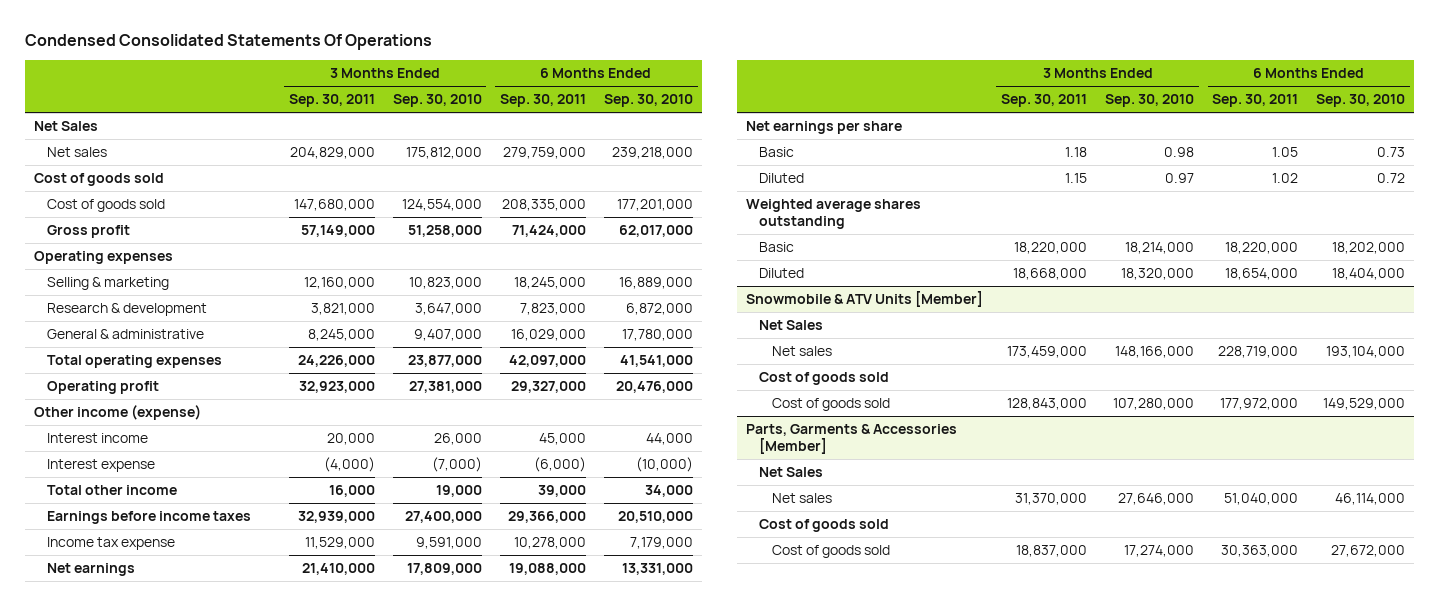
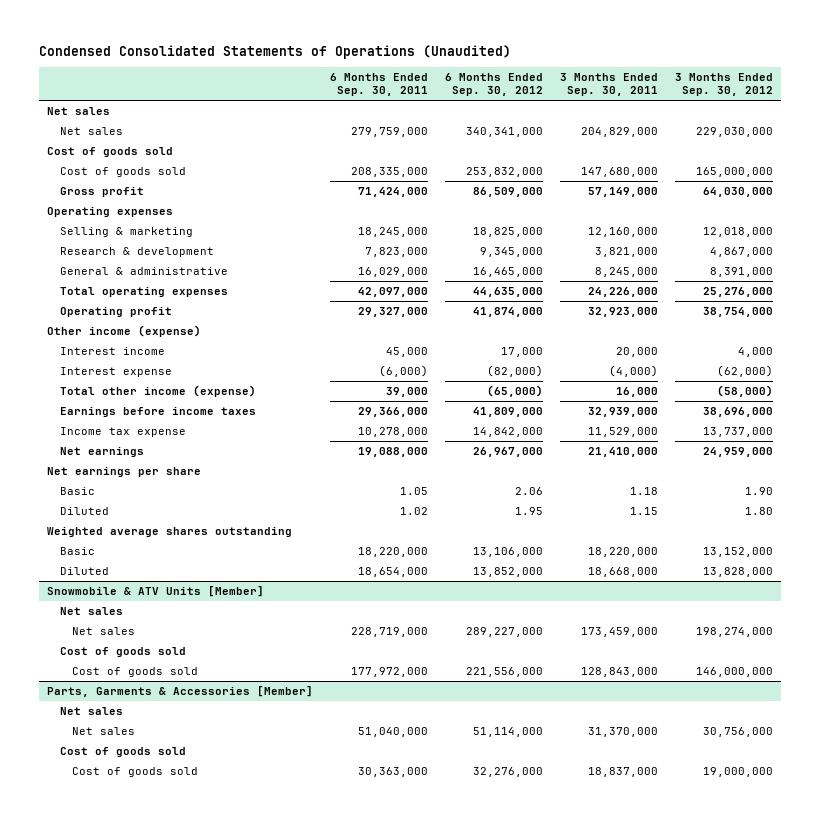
[24,34,432,51] Condensed Consolidated Statements Of Operations -> [38,44,511,59] Condensed Consolidated Statements of Operations (Unaudited)
[392,94,482,108] Sep. 30, 2010 -> none
[604,94,694,108] Sep. 30, 2010 -> none
none -> [444,73,543,97] 6 Months Ended Sep. 30, 2012
none -> [674,73,773,97] 3 Months Ended Sep. 30, 2012
[33,121,98,132] Net Sales -> [47,106,111,115] Net sales
[46,485,177,496] Total other income -> [59,384,256,397] Total other income (expense)
[758,320,823,331] Net Sales -> [59,606,123,615] Net sales
[758,467,823,478] Net Sales -> [59,706,123,715] Net sales

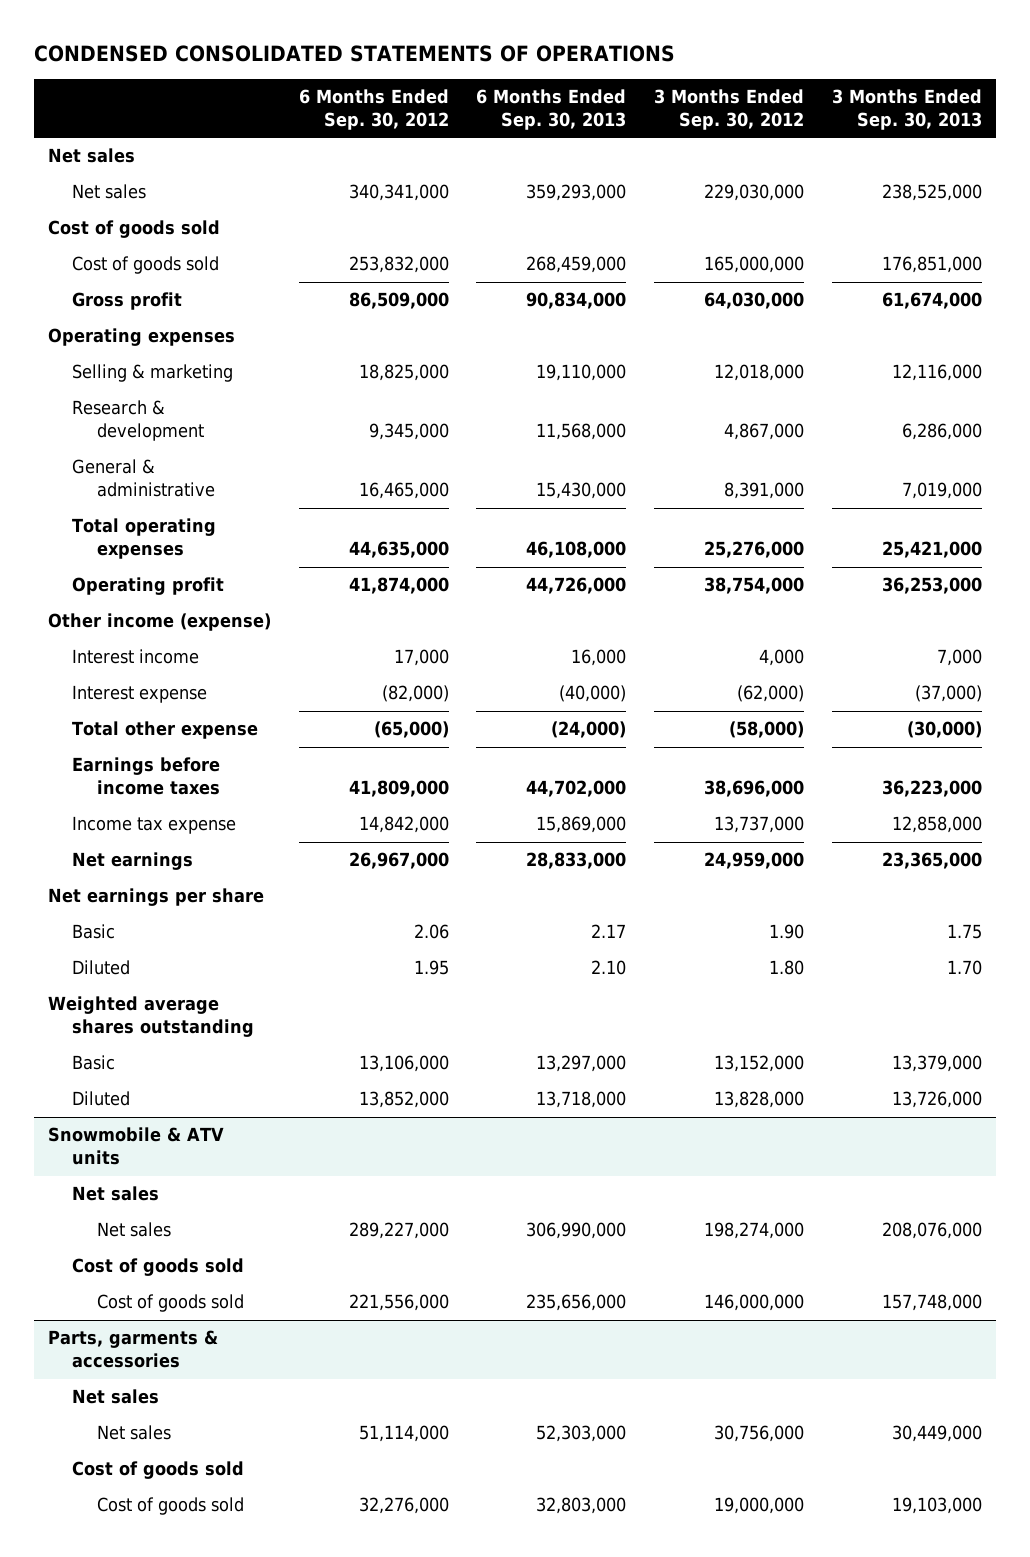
[38,44,511,59] Condensed Consolidated Statements of Operations (Unaudited) -> [33,44,675,62] CONDENSED CONSOLIDATED STATEMENTS OF OPERATIONS
[330,73,429,97] 6 Months Ended Sep. 30, 2011 -> none
[559,73,658,97] 3 Months Ended Sep. 30, 2011 -> none
none -> [476,89,627,130] 6 Months Ended Sep. 30, 2013
none -> [832,89,983,130] 3 Months Ended Sep. 30, 2013
[59,384,256,397] Total other income (expense) -> [72,721,259,740] Total other expense
[47,585,265,597] Snowmobile & ATV Units [Member] -> [47,1127,224,1166] Snowmobile & ATV units
[47,685,314,697] Parts, Garments & Accessories [Member] -> [47,1330,218,1369] Parts, garments & accessories

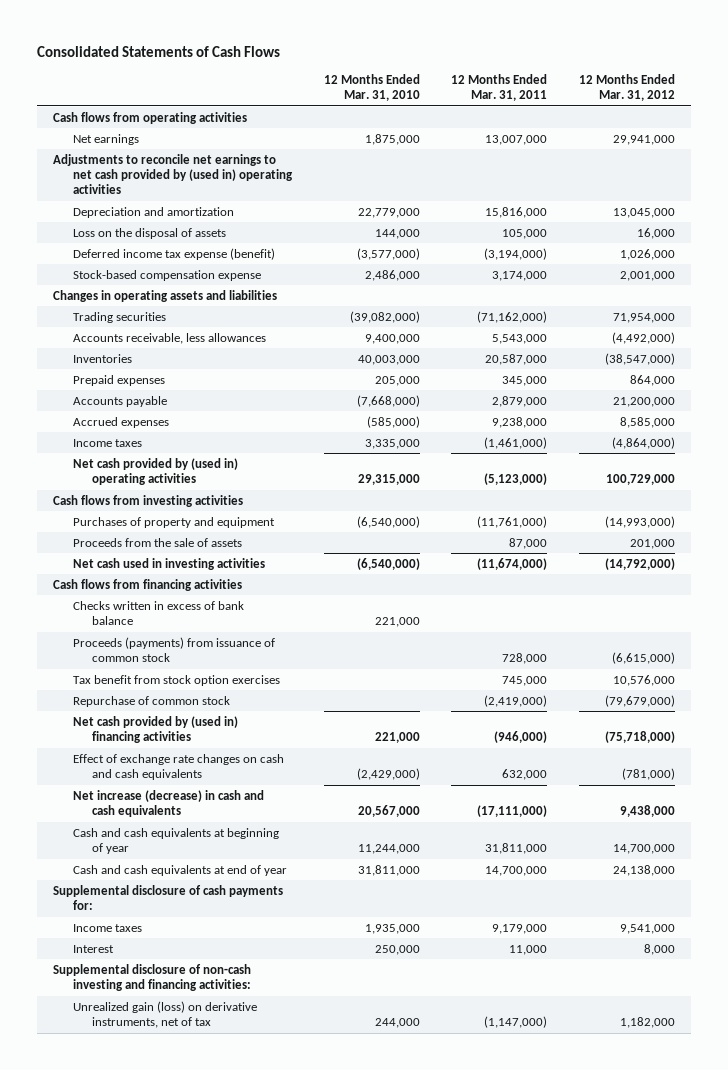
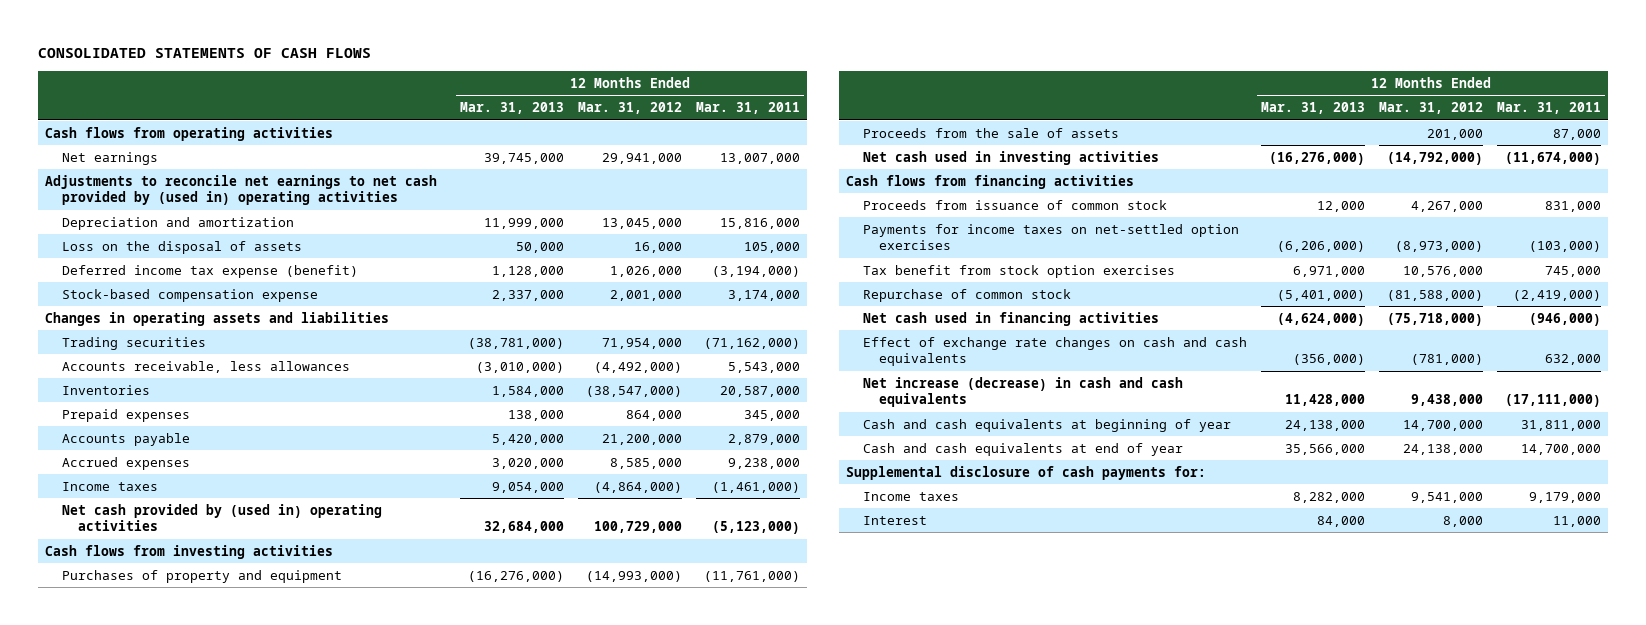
[37,45,281,57] Consolidated Statements of Cash Flows -> [38,47,372,58] CONSOLIDATED STATEMENTS OF CASH FLOWS
[323,74,420,102] 12 Months Ended Mar. 31, 2010 -> none
none -> [459,102,564,115] Mar. 31, 2013
[72,600,244,625] Checks written in excess of bank balance -> none
[72,636,275,662] Proceeds (payments) from issuance of common stock -> [862,199,1167,210] Proceeds from issuance of common stock
[502,652,548,664] 728,000 -> [1544,200,1601,212] 831,000
[611,651,675,664] (6,615,000) -> [1410,200,1483,212] 4,267,000
none -> [862,223,1239,251] Payments for income taxes on net-settled option exercises
[604,694,675,707] (79,679,000) -> [1386,289,1483,301] (81,588,000)
[72,715,238,743] Net cash provided by (used in) financing activities -> [862,311,1159,326] Net cash used in financing activities
[53,963,252,991] Supplemental disclosure of non-cash investing and financing activities: -> none
[72,1000,257,1028] Unrealized gain (loss) on derivative instruments, net of tax -> none

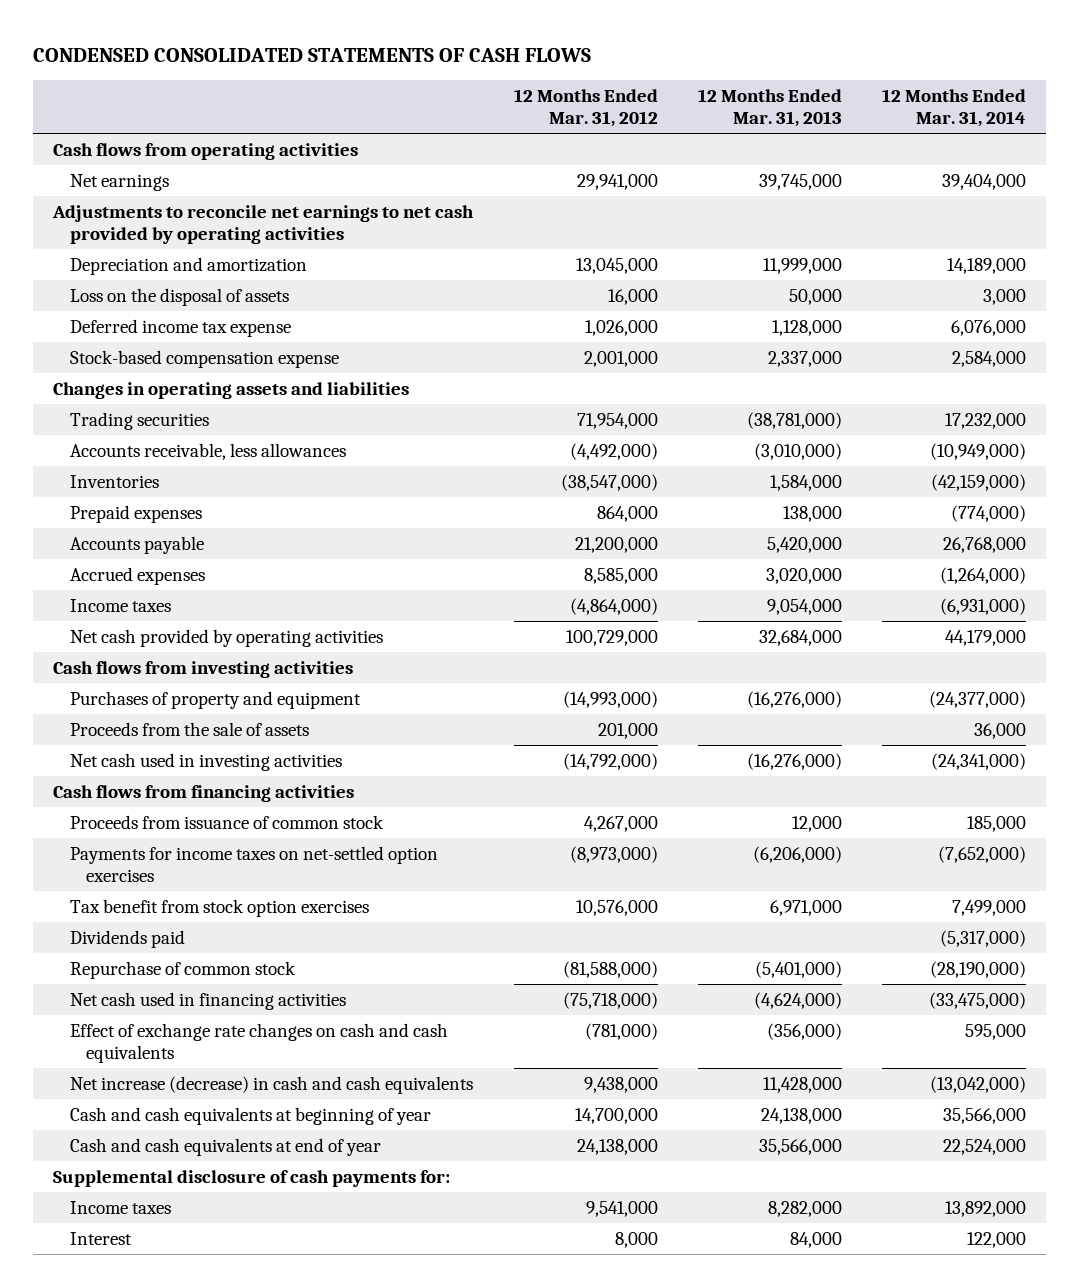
[38,47,372,58] CONSOLIDATED STATEMENTS OF CASH FLOWS -> [33,47,592,62] CONDENSED CONSOLIDATED STATEMENTS OF CASH FLOWS
[696,102,801,115] Mar. 31, 2011 -> none
none -> [881,88,1026,127] 12 Months Ended Mar. 31, 2014
[45,174,438,206] Adjustments to reconcile net earnings to net cash provided by (used in) operating activities -> [52,204,475,244] Adjustments to reconcile net earnings to net cash provided by operating activities
[61,264,358,278] Deferred income tax expense (benefit) -> [69,318,291,337] Deferred income tax expense
[61,503,382,532] Net cash provided by (used in) operating activities -> [69,628,383,647] Net cash provided by operating activities
none -> [69,929,185,948] Dividends paid

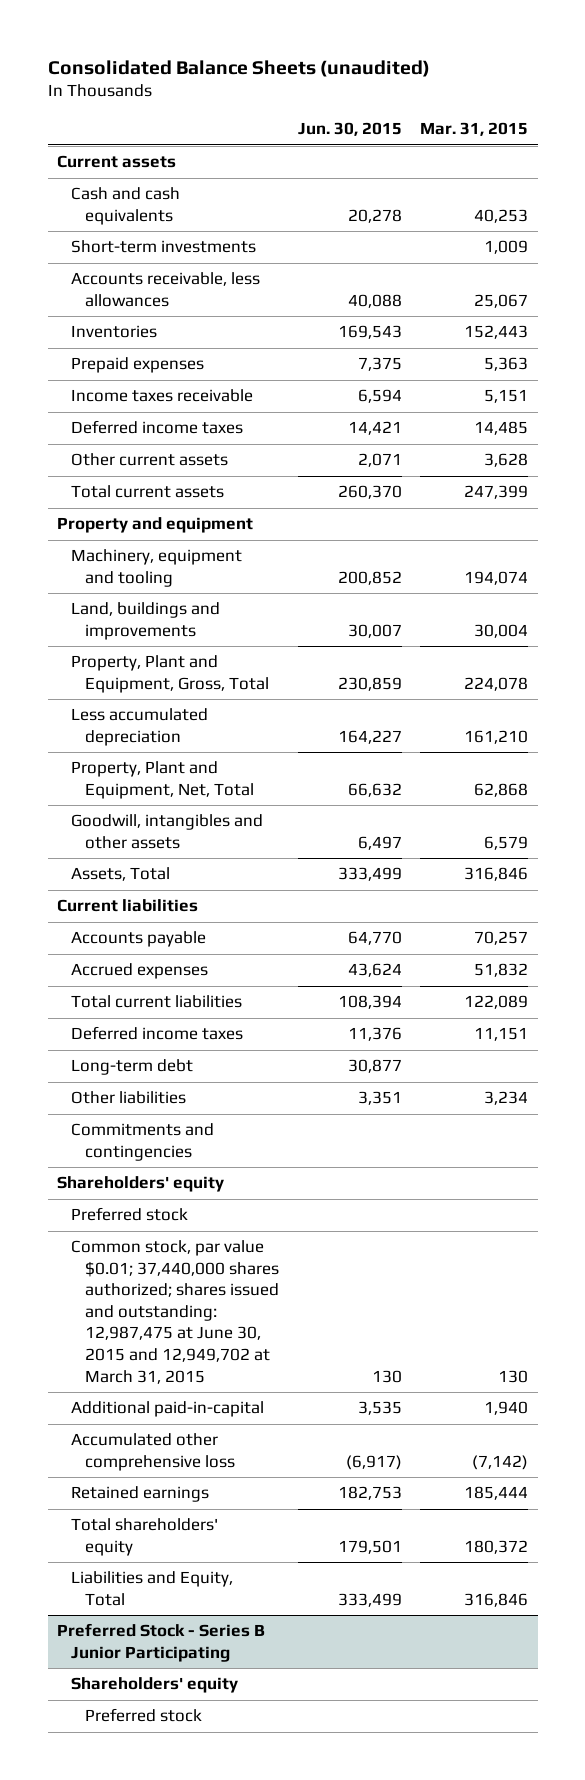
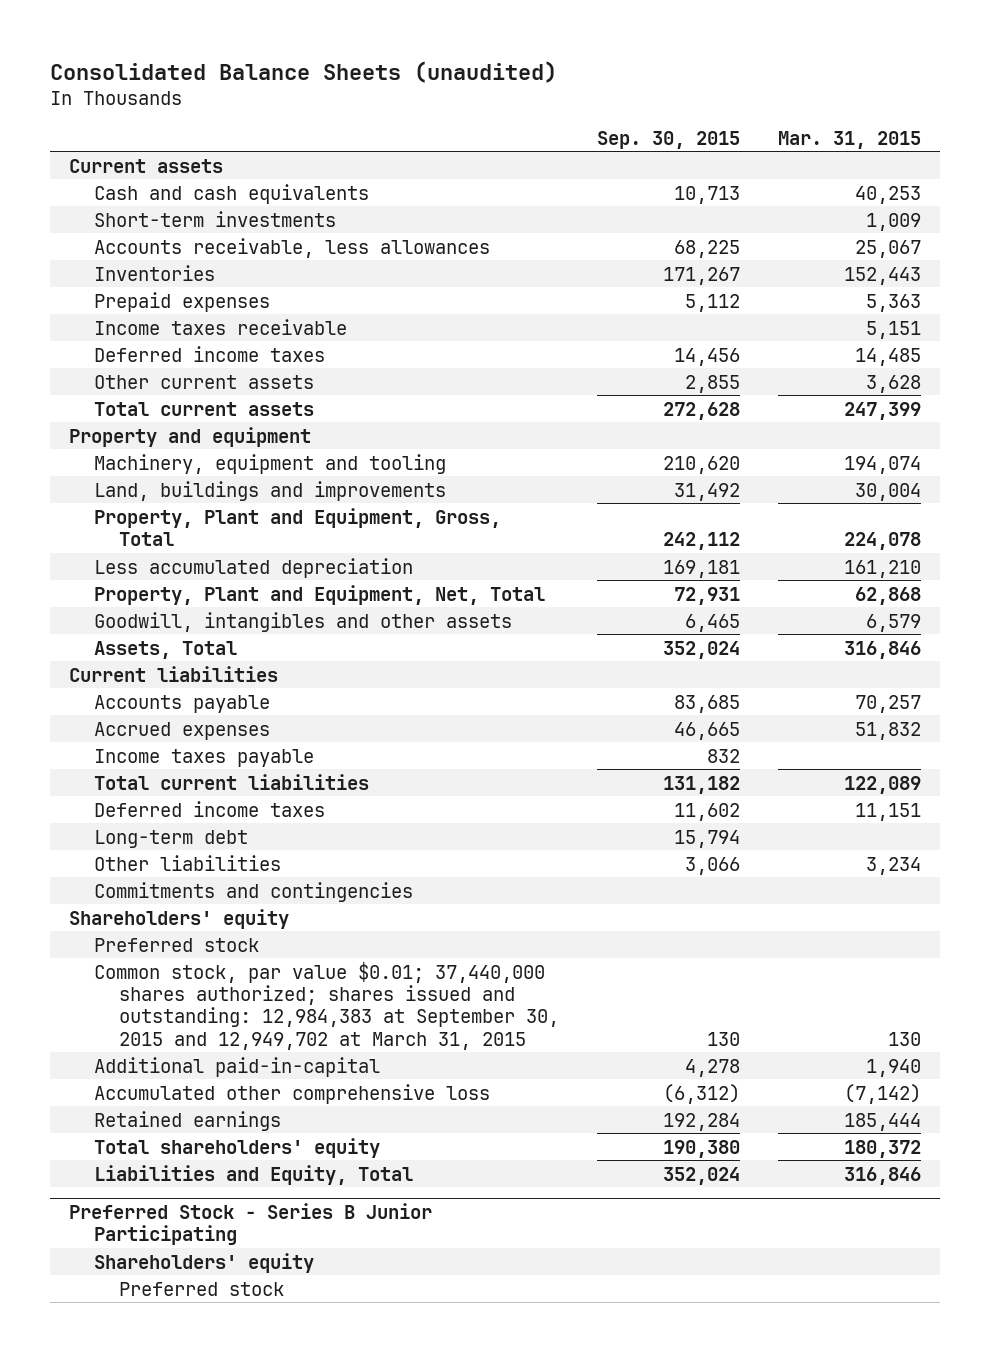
[297,122,402,137] Jun. 30, 2015 -> none
none -> [596,130,740,149] Sep. 30, 2015
none -> [94,748,315,767] Income taxes payable
[71,1240,280,1384] Common stock, par value $0.01; 37,440,000 shares authorized; shares issued and outstanding: 12,987,475 at June 30, 2015 and 12,949,702 at March 31, 2015 -> [94,961,559,1050] Common stock, par value $0.01; 37,440,000 shares authorized; shares issued and outstanding: 12,984,383 at September 30, 2015 and 12,949,702 at March 31, 2015

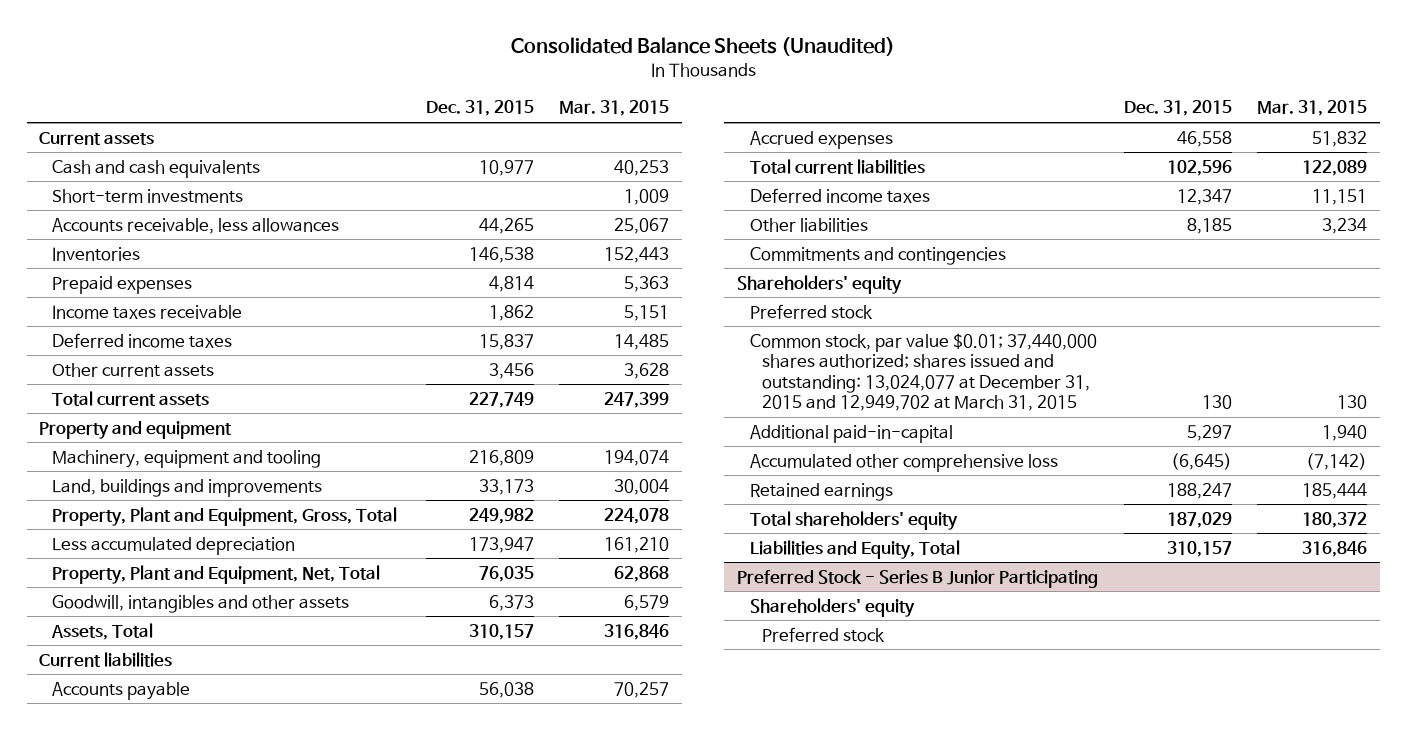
[50,60,558,83] Consolidated Balance Sheets (unaudited) -> [511,36,896,56] Consolidated Balance Sheets (Unaudited)
[596,130,740,149] Sep. 30, 2015 -> none
none -> [425,100,534,117] Dec. 31, 2015
[94,748,315,767] Income taxes payable -> none
[94,829,249,848] Long-term debt -> none
[94,961,559,1050] Common stock, par value $0.01; 37,440,000 shares authorized; shares issued and outstanding: 12,984,383 at September 30, 2015 and 12,949,702 at March 31, 2015 -> [749,332,1097,412] Common stock, par value $0.01; 37,440,000 shares authorized; shares issued and outstanding: 13,024,077 at December 31, 2015 and 12,949,702 at March 31, 2015

